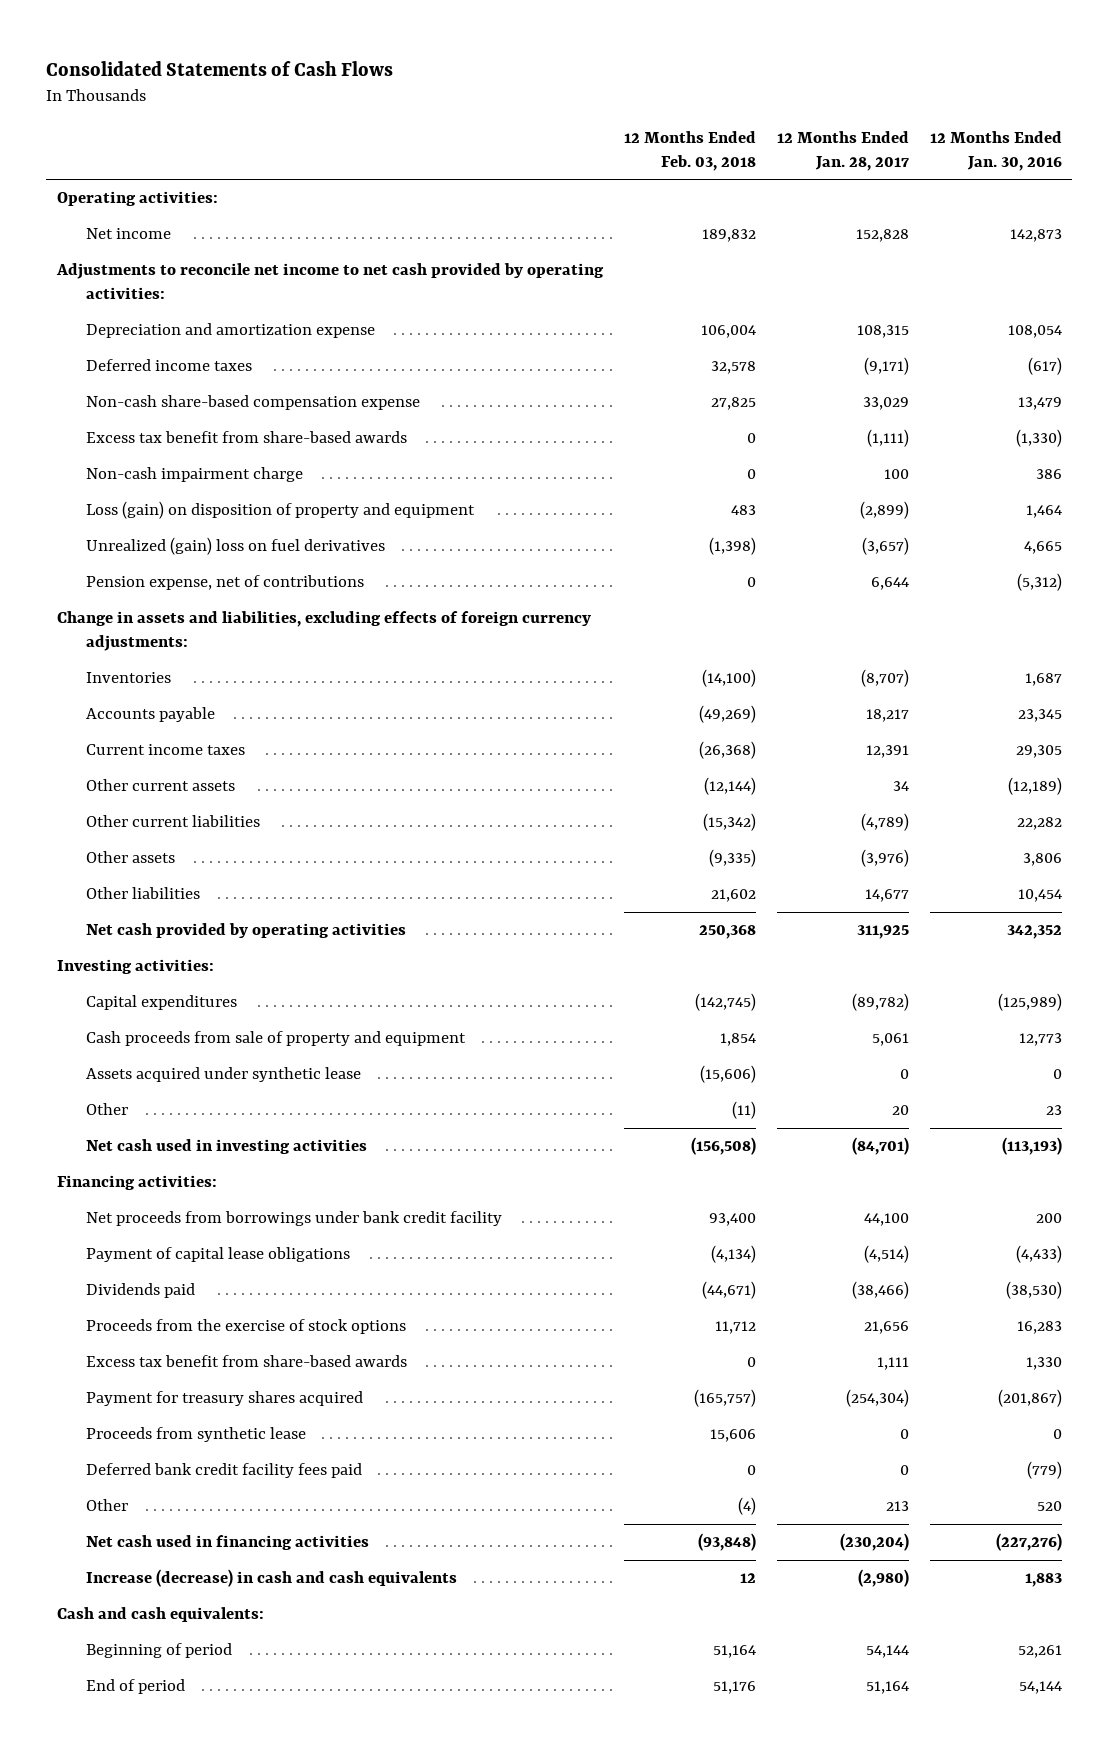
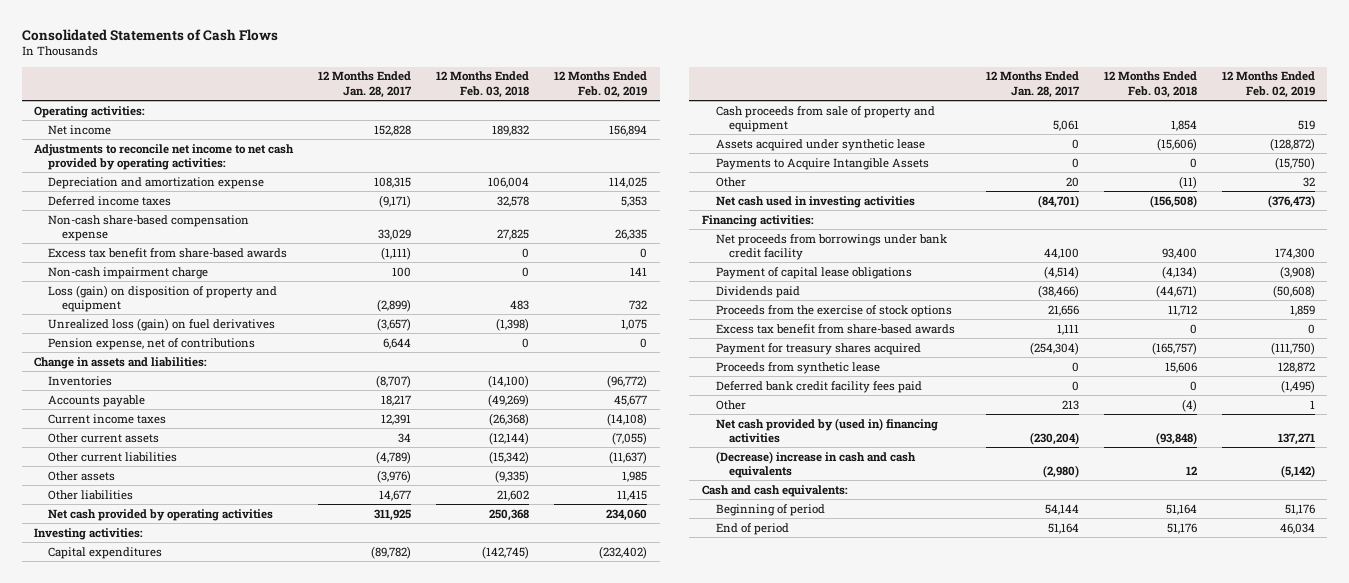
[929,131,1062,171] 12 Months Ended Jan. 30, 2016 -> none
none -> [554,71,648,98] 12 Months Ended Feb. 02, 2019
[86,537,386,556] Unrealized (gain) loss on fuel derivatives -> [48,317,276,331] Unrealized loss (gain) on fuel derivatives
[56,611,591,651] Change in assets and liabilities, excluding effects of foreign currency adjustments: -> [34,356,208,369] Change in assets and liabilities:
none -> [715,157,929,170] Payments to Acquire Intangible Assets
[86,1535,370,1551] Net cash used in financing activities -> [715,417,938,444] Net cash provided by (used in) financing activities
[86,1569,458,1588] Increase (decrease) in cash and cash equivalents -> [715,450,916,479] (Decrease) increase in cash and cash equivalents

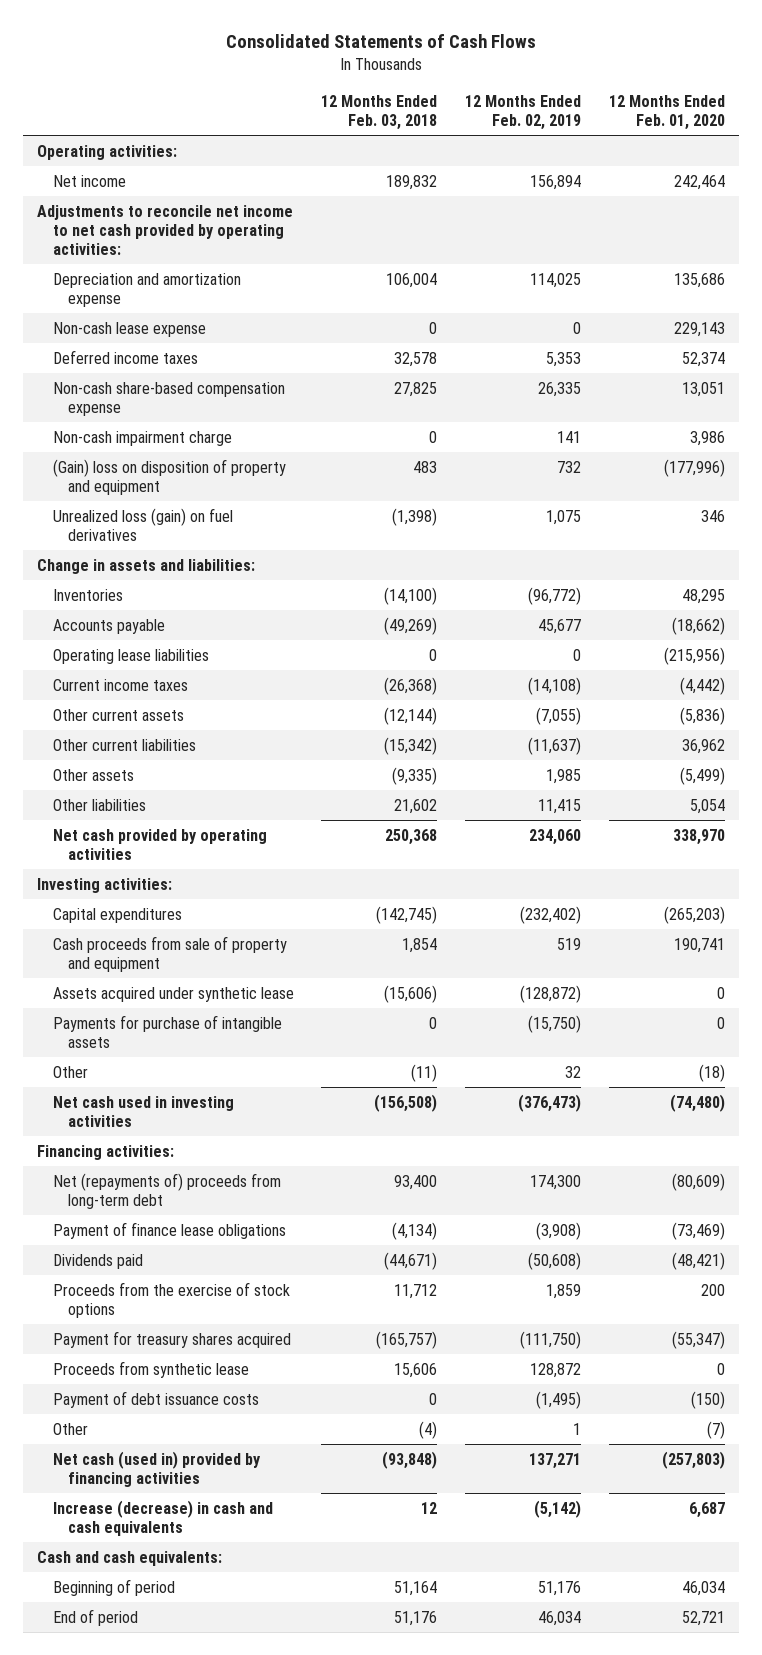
[318,71,413,98] 12 Months Ended Jan. 28, 2017 -> none
none -> [609,94,726,130] 12 Months Ended Feb. 01, 2020
none -> [52,321,206,337] Non-cash lease expense
[48,247,288,258] Excess tax benefit from share-based awards -> none
[48,284,278,313] Loss (gain) on disposition of property and equipment -> [52,458,286,495] (Gain) loss on disposition of property and equipment
[48,337,256,350] Pension expense, net of contributions -> none
none -> [52,648,209,664] Operating lease liabilities
[715,157,929,170] Payments to Acquire Intangible Assets -> [52,1014,282,1048] Payments for purchase of intangible assets
[715,233,947,261] Net proceeds from borrowings under bank credit facility -> [52,1172,281,1209] Net (repayments of) proceeds from long-term debt
[715,266,912,279] Payment of capital lease obligations -> [52,1221,286,1239] Payment of finance lease obligations
[715,323,955,334] Excess tax benefit from share-based awards -> none
[715,380,922,393] Deferred bank credit facility fees paid -> [52,1390,259,1408] Payment of debt issuance costs
[715,417,938,444] Net cash provided by (used in) financing activities -> [52,1450,261,1487] Net cash (used in) provided by financing activities
[715,450,916,479] (Decrease) increase in cash and cash equivalents -> [52,1499,273,1536] Increase (decrease) in cash and cash equivalents

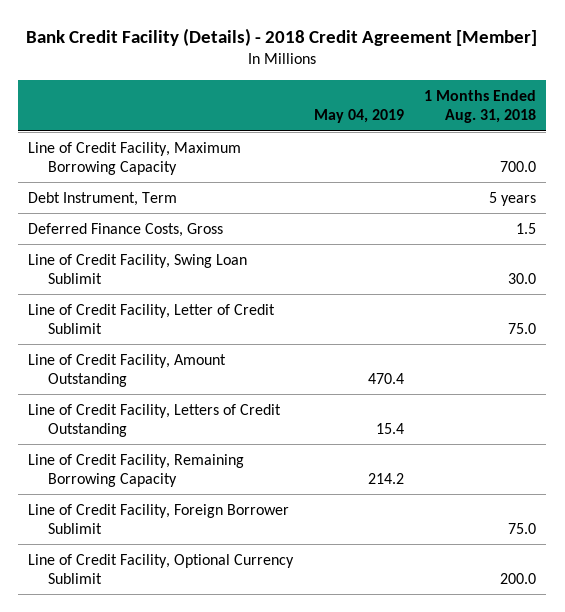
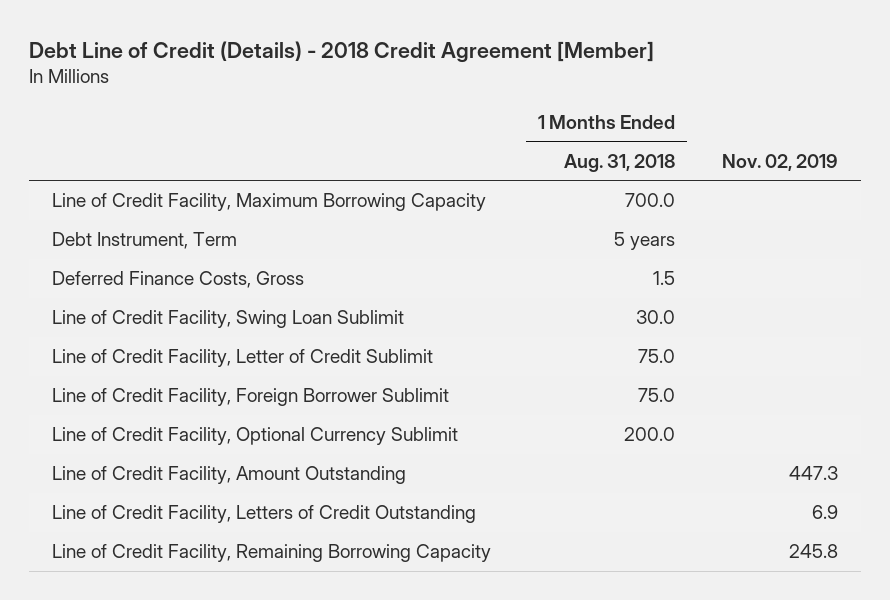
[26,27,538,46] Bank Credit Facility (Details) - 2018 Credit Agreement [Member] -> [28,40,654,63] Debt Line of Credit (Details) - 2018 Credit Agreement [Member]
[313,109,404,124] May 04, 2019 -> none
none -> [722,153,839,171] Nov. 02, 2019
[28,503,290,534] Line of Credit Facility, Foreign Borrower Sublimit -> [52,388,450,407] Line of Credit Facility, Foreign Borrower Sublimit
[28,553,295,584] Line of Credit Facility, Optional Currency Sublimit -> [52,427,459,446] Line of Credit Facility, Optional Currency Sublimit

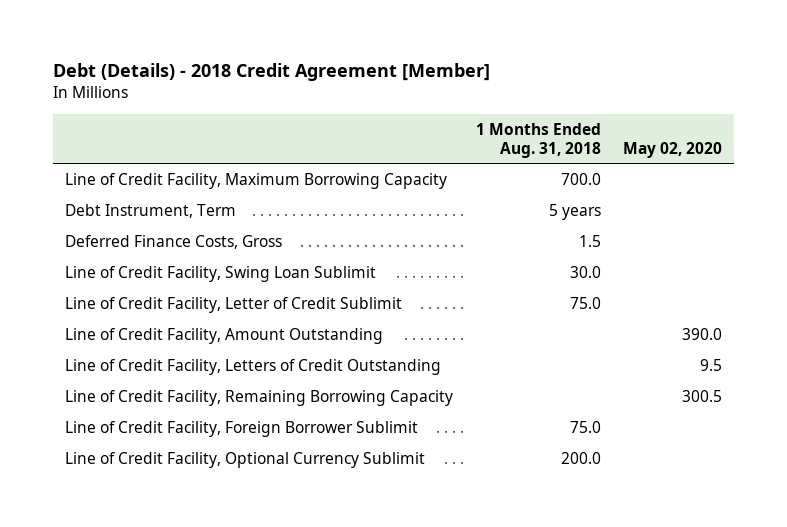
[28,40,654,63] Debt Line of Credit (Details) - 2018 Credit Agreement [Member] -> [53,63,491,82] Debt (Details) - 2018 Credit Agreement [Member]
[722,153,839,171] Nov. 02, 2019 -> none
none -> [623,141,723,158] May 02, 2020
[52,388,450,407] Line of Credit Facility, Foreign Borrower Sublimit -> [64,421,418,438] Line of Credit Facility, Foreign Borrower Sublimit
[52,427,459,446] Line of Credit Facility, Optional Currency Sublimit -> [64,452,425,469] Line of Credit Facility, Optional Currency Sublimit

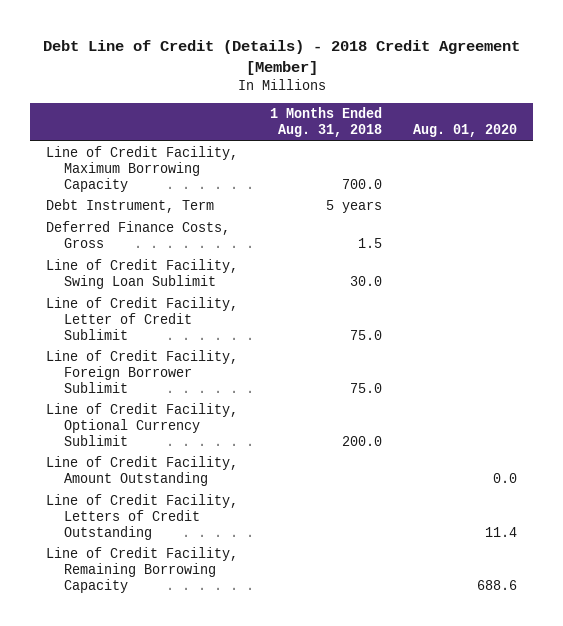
[53,63,491,82] Debt (Details) - 2018 Credit Agreement [Member] -> [42,39,520,75] Debt Line of Credit (Details) - 2018 Credit Agreement [Member]
[623,141,723,158] May 02, 2020 -> none
none -> [413,123,518,137] Aug. 01, 2020
[64,421,418,438] Line of Credit Facility, Foreign Borrower Sublimit -> [46,350,239,393] Line of Credit Facility, Foreign Borrower Sublimit
[64,452,425,469] Line of Credit Facility, Optional Currency Sublimit -> [46,403,239,446] Line of Credit Facility, Optional Currency Sublimit

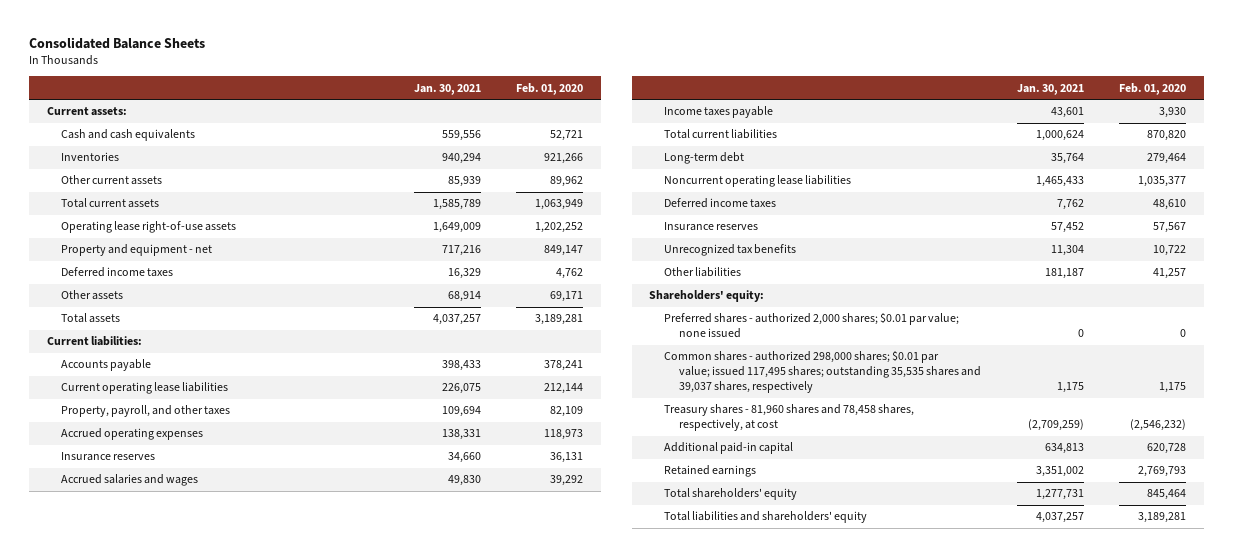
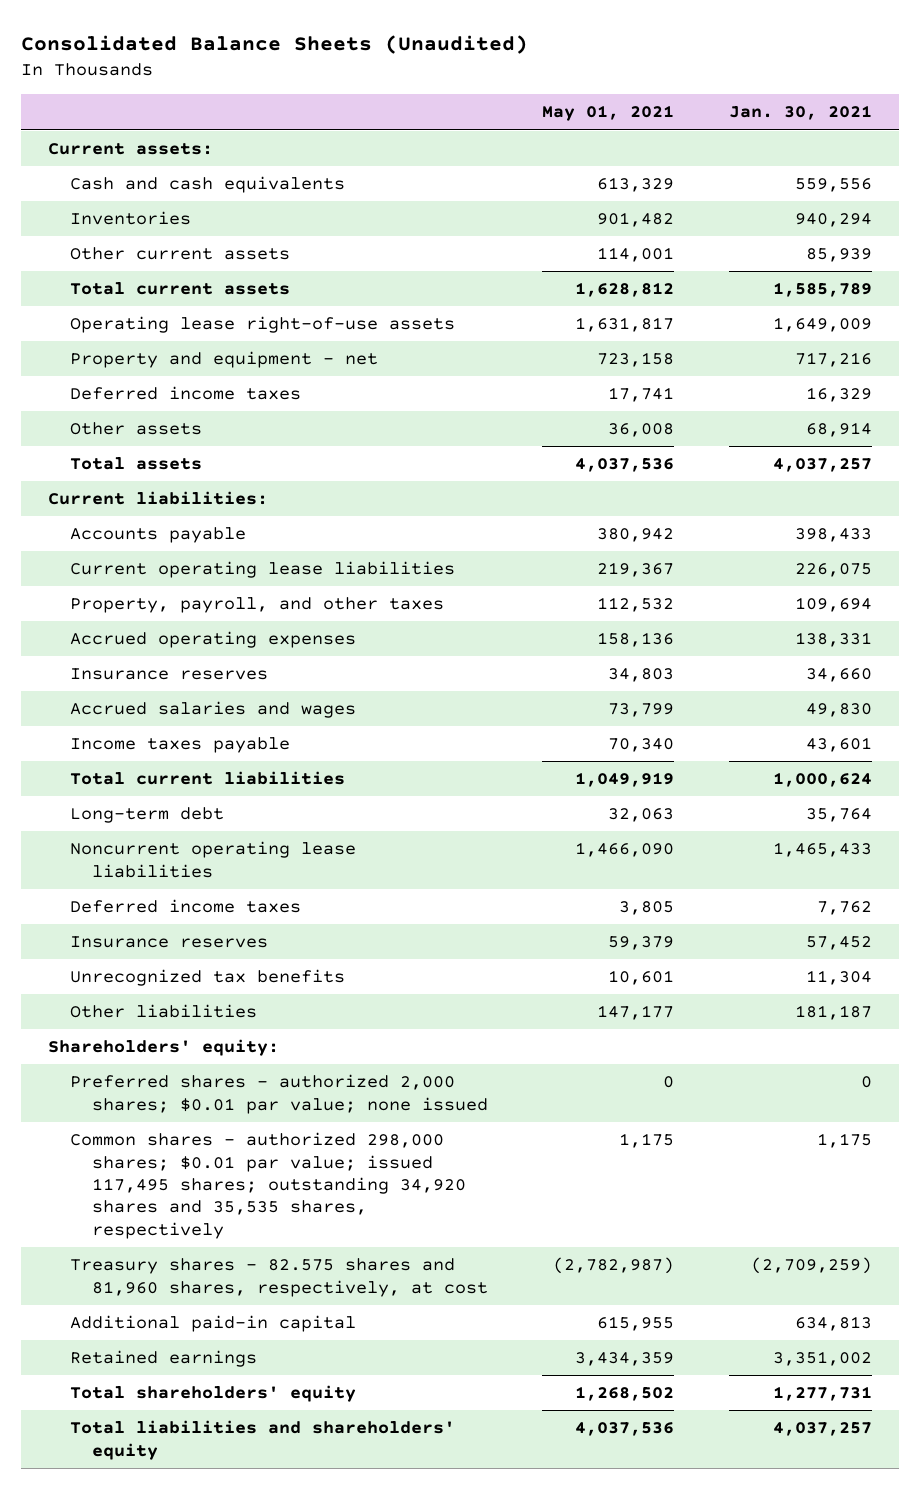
[28,36,205,49] Consolidated Balance Sheets -> [20,35,528,55] Consolidated Balance Sheets (Unaudited)
[516,82,584,95] Feb. 01, 2020 -> none
none -> [542,105,675,122] May 01, 2021
[664,351,982,394] Common shares - authorized 298,000 shares; $0.01 par value; issued 117,495 shares; outstanding 35,535 shares and 39,037 shares, respectively -> [70,1132,467,1239] Common shares - authorized 298,000 shares; $0.01 par value; issued 117,495 shares; outstanding 34,920 shares and 35,535 shares, respectively
[664,404,915,432] Treasury shares - 81,960 shares and 78,458 shares, respectively, at cost -> [70,1258,489,1297] Treasury shares - 82.575 shares and 81,960 shares, respectively, at cost

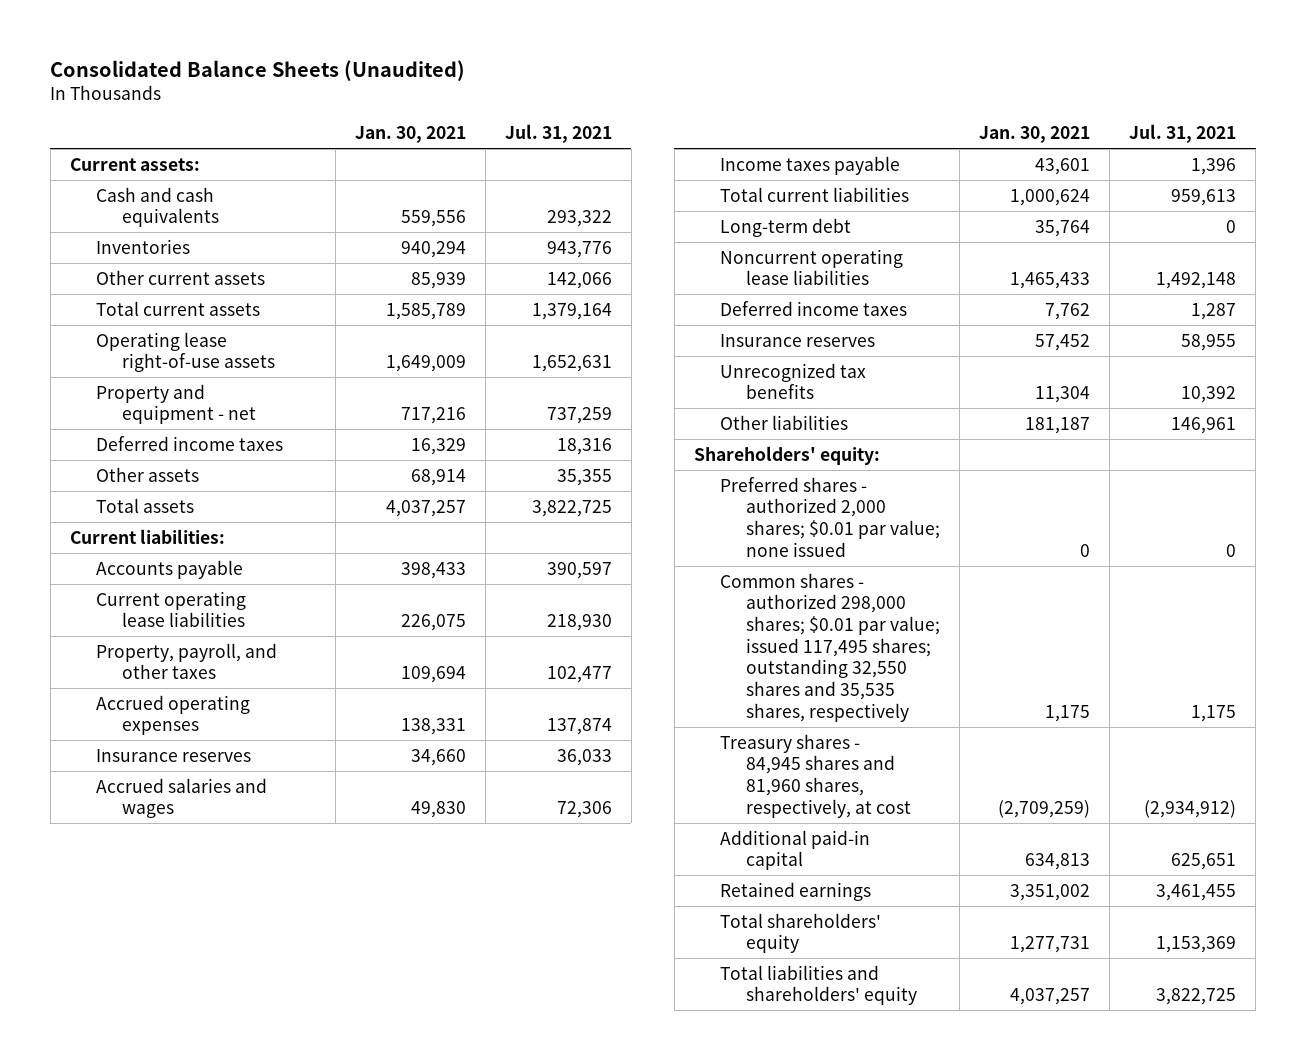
[542,105,675,122] May 01, 2021 -> none
none -> [504,124,612,144] Jul. 31, 2021
[70,1132,467,1239] Common shares - authorized 298,000 shares; $0.01 par value; issued 117,495 shares; outstanding 34,920 shares and 35,535 shares, respectively -> [720,572,941,722] Common shares - authorized 298,000 shares; $0.01 par value; issued 117,495 shares; outstanding 32,550 shares and 35,535 shares, respectively
[70,1258,489,1297] Treasury shares - 82.575 shares and 81,960 shares, respectively, at cost -> [720,733,912,818] Treasury shares - 84,945 shares and 81,960 shares, respectively, at cost

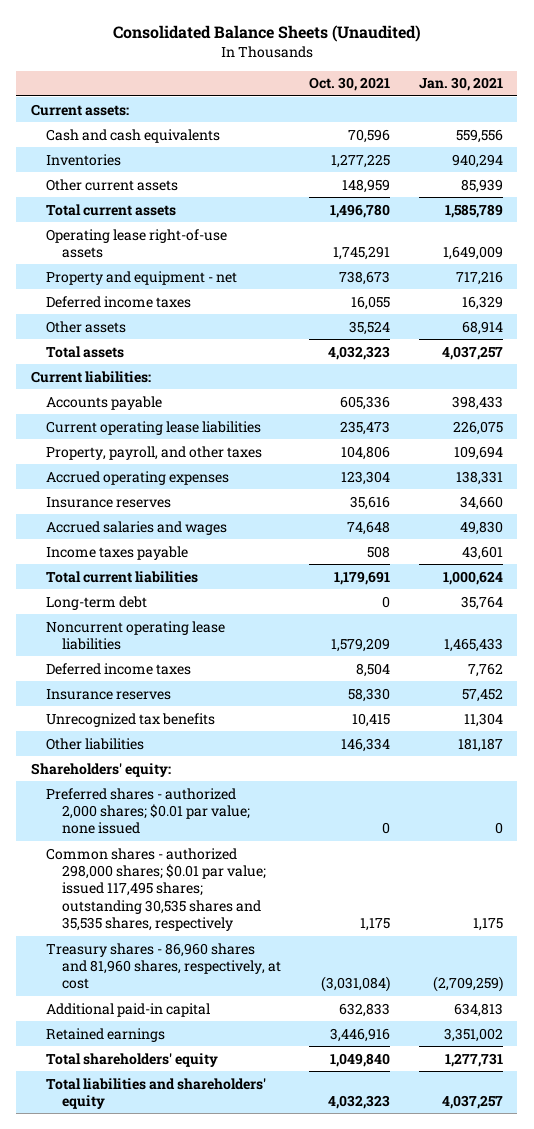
[504,124,612,144] Jul. 31, 2021 -> none
none -> [309,77,391,92] Oct. 30, 2021
[720,572,941,722] Common shares - authorized 298,000 shares; $0.01 par value; issued 117,495 shares; outstanding 32,550 shares and 35,535 shares, respectively -> [46,847,266,932] Common shares - authorized 298,000 shares; $0.01 par value; issued 117,495 shares; outstanding 30,535 shares and 35,535 shares, respectively
[720,733,912,818] Treasury shares - 84,945 shares and 81,960 shares, respectively, at cost -> [46,942,281,990] Treasury shares - 86,960 shares and 81,960 shares, respectively, at cost

